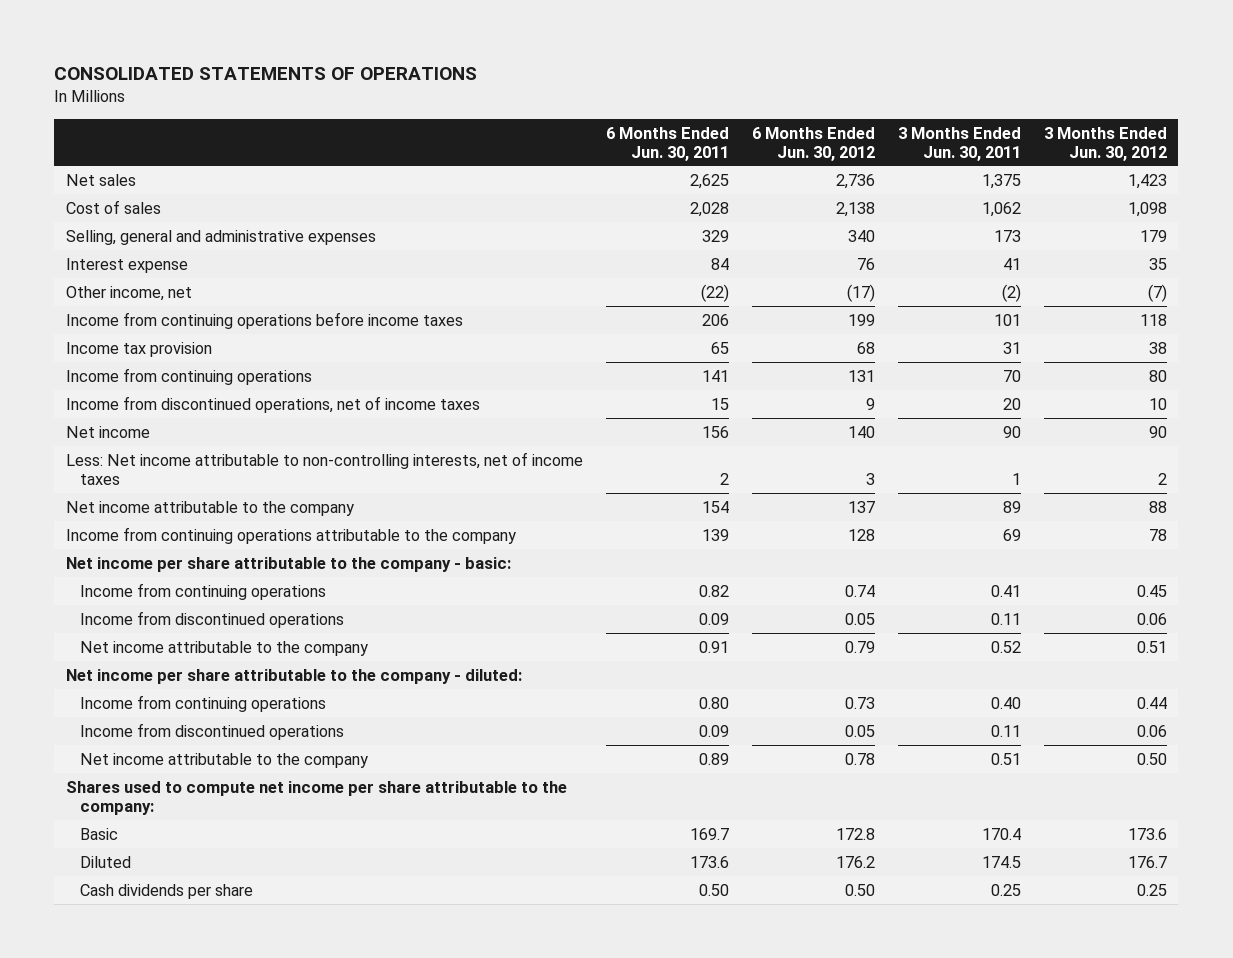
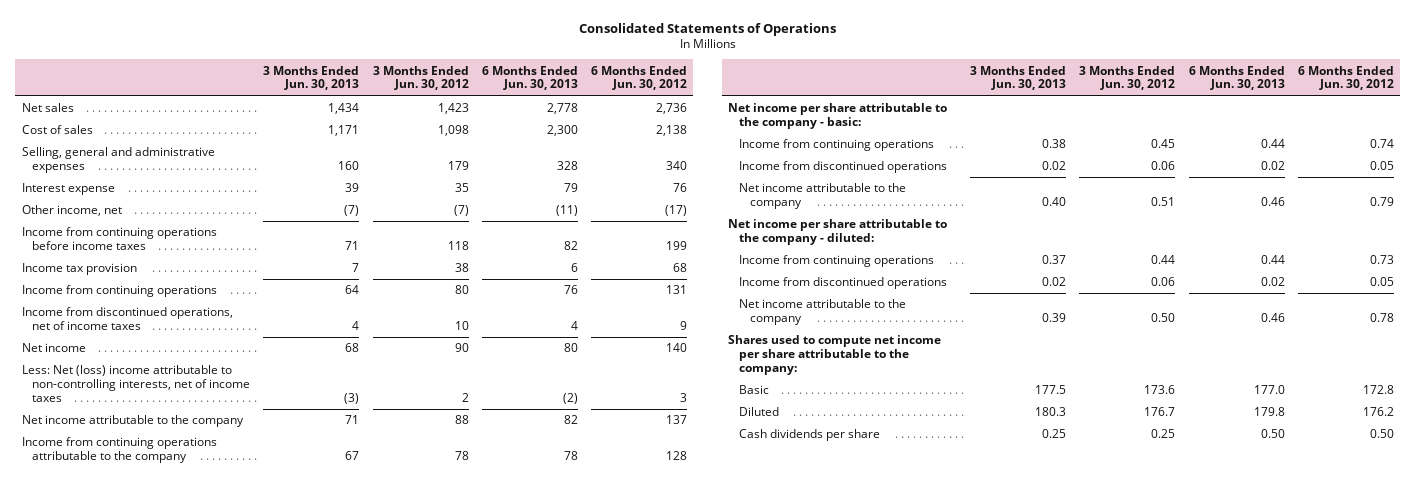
[54,66,478,80] CONSOLIDATED STATEMENTS OF OPERATIONS -> [578,22,836,36] Consolidated Statements of Operations
[605,126,729,161] 6 Months Ended Jun. 30, 2011 -> none
[897,126,1021,161] 3 Months Ended Jun. 30, 2011 -> none
none -> [263,65,360,91] 3 Months Ended Jun. 30, 2013
none -> [481,65,578,91] 6 Months Ended Jun. 30, 2013
[65,451,583,485] Less: Net income attributable to non-controlling interests, net of income taxes -> [21,365,251,402] Less: Net (loss) income attributable to non-controlling interests, net of income taxes

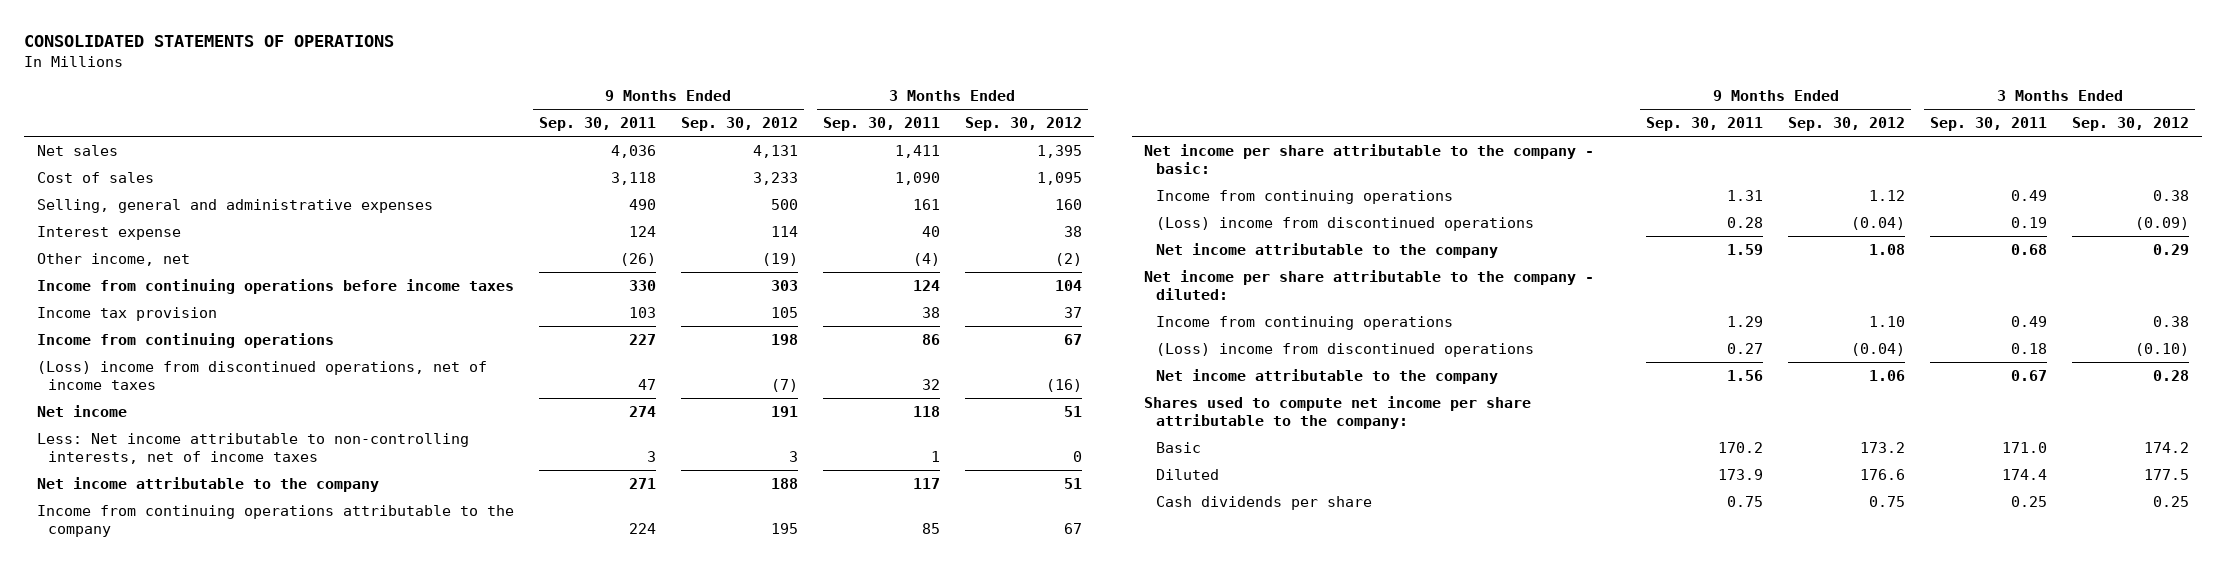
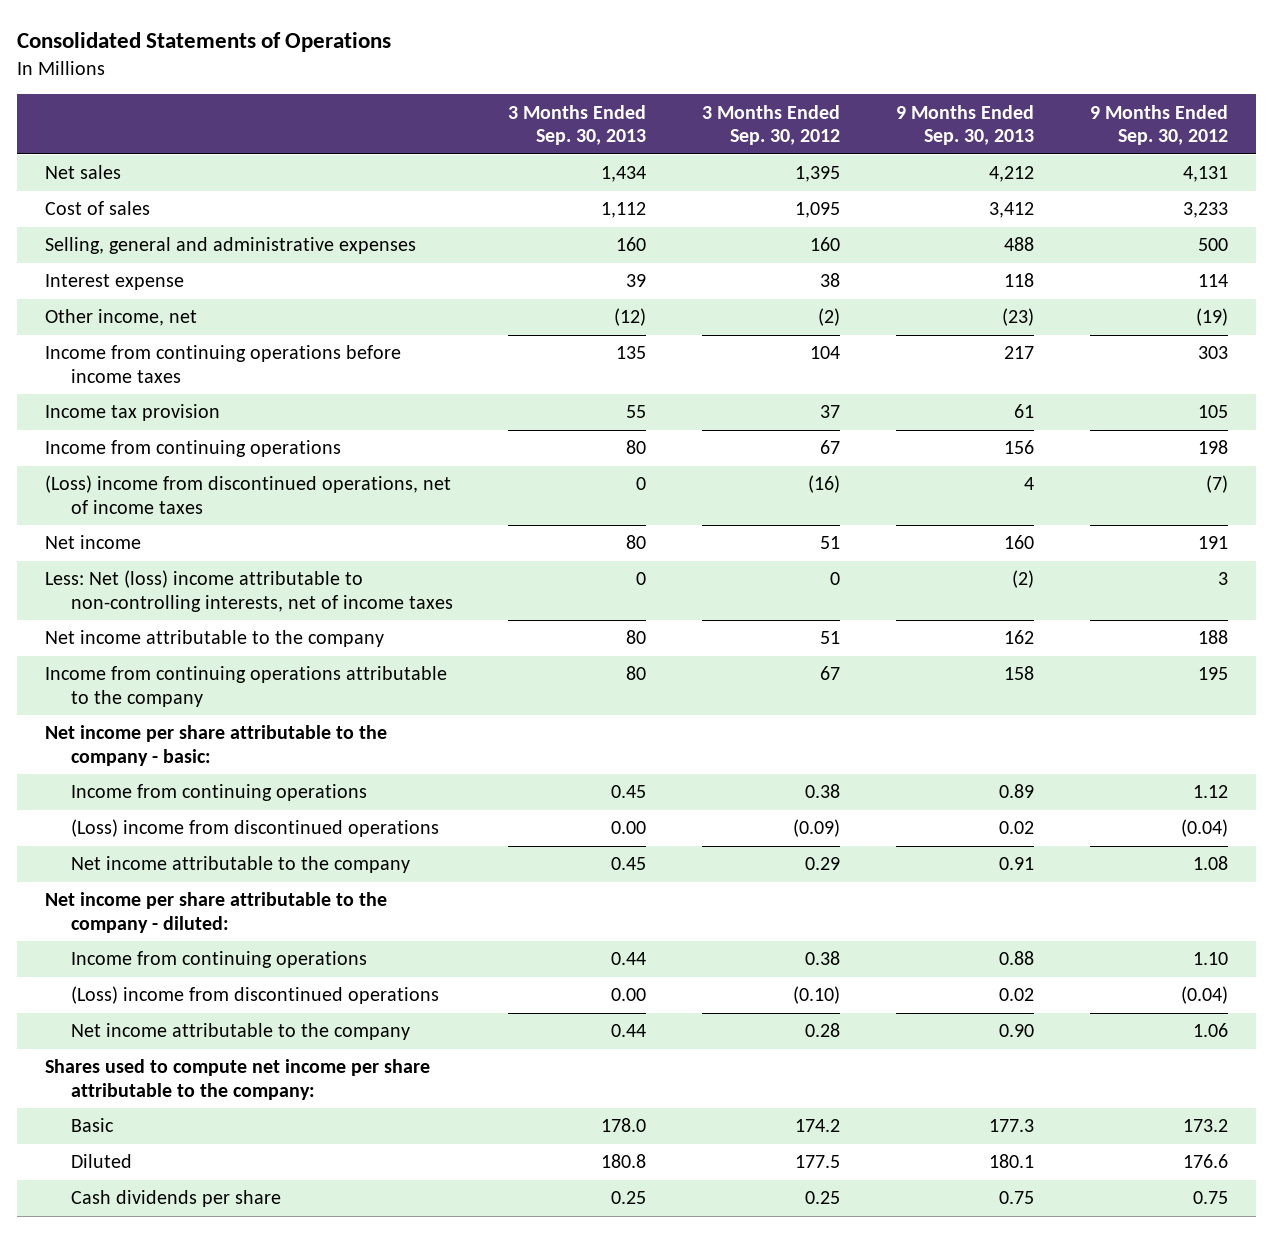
[24,35,395,48] CONSOLIDATED STATEMENTS OF OPERATIONS -> [17,31,392,52] Consolidated Statements of Operations
[538,117,656,132] Sep. 30, 2011 -> none
[822,117,940,132] Sep. 30, 2011 -> none
none -> [508,104,647,146] 3 Months Ended Sep. 30, 2013
none -> [896,104,1035,146] 9 Months Ended Sep. 30, 2013
[36,432,469,464] Less: Net income attributable to non-controlling interests, net of income taxes -> [44,570,453,612] Less: Net (loss) income attributable to non-controlling interests, net of income taxes

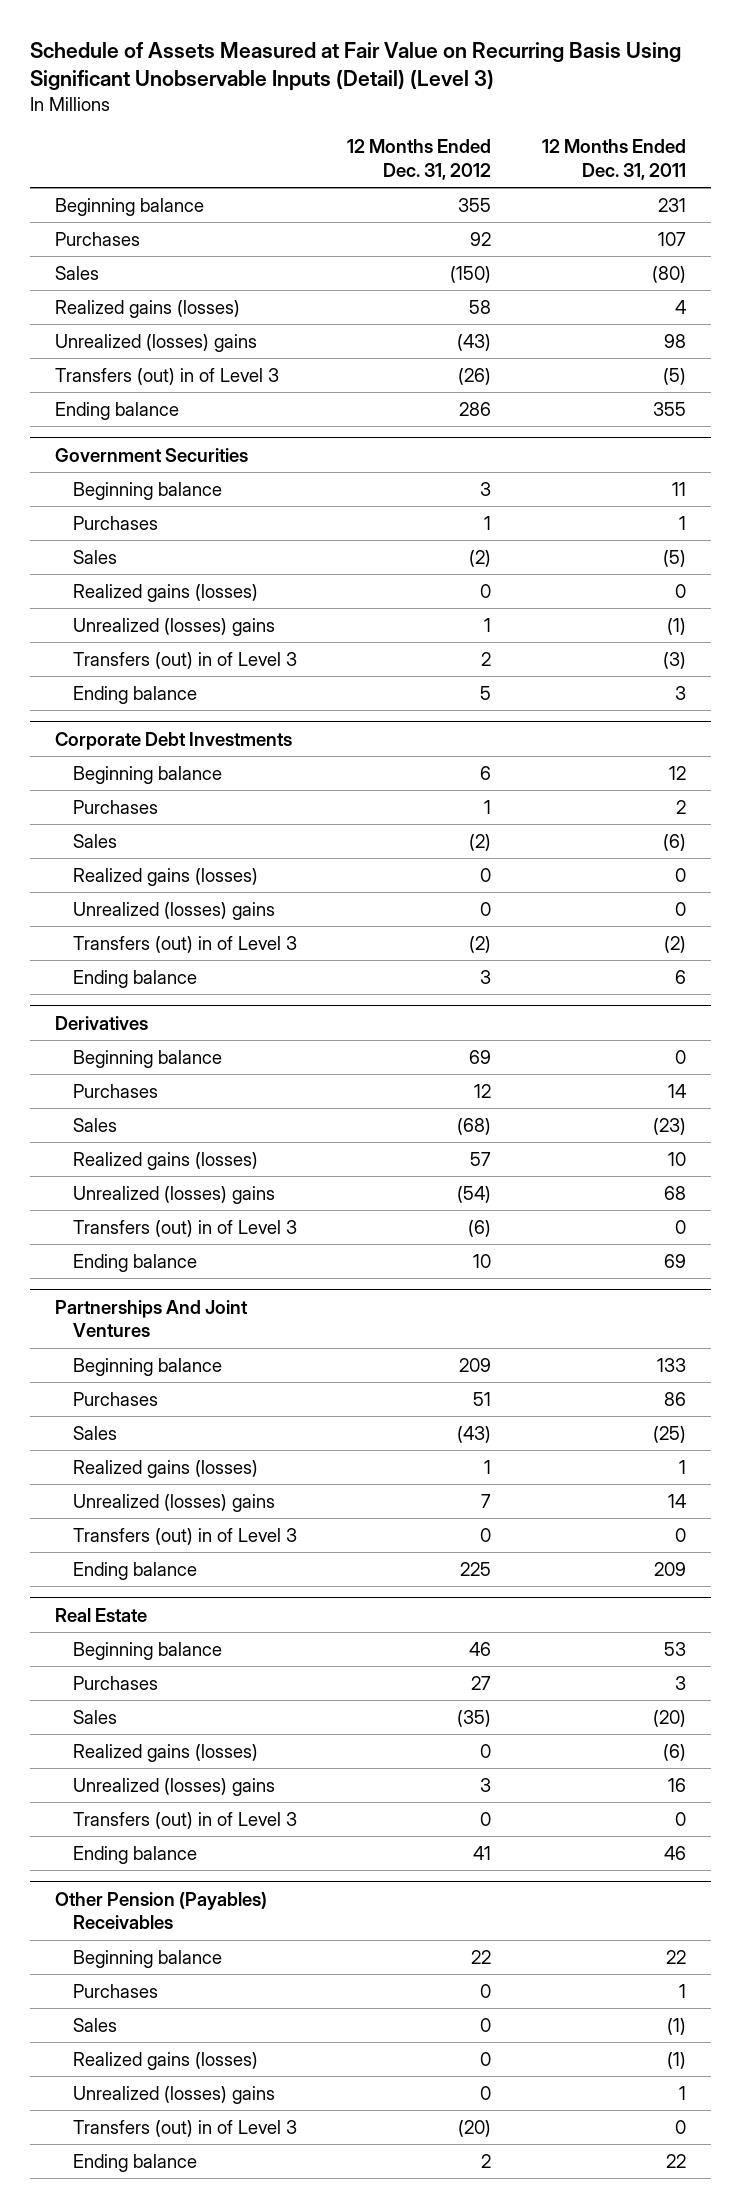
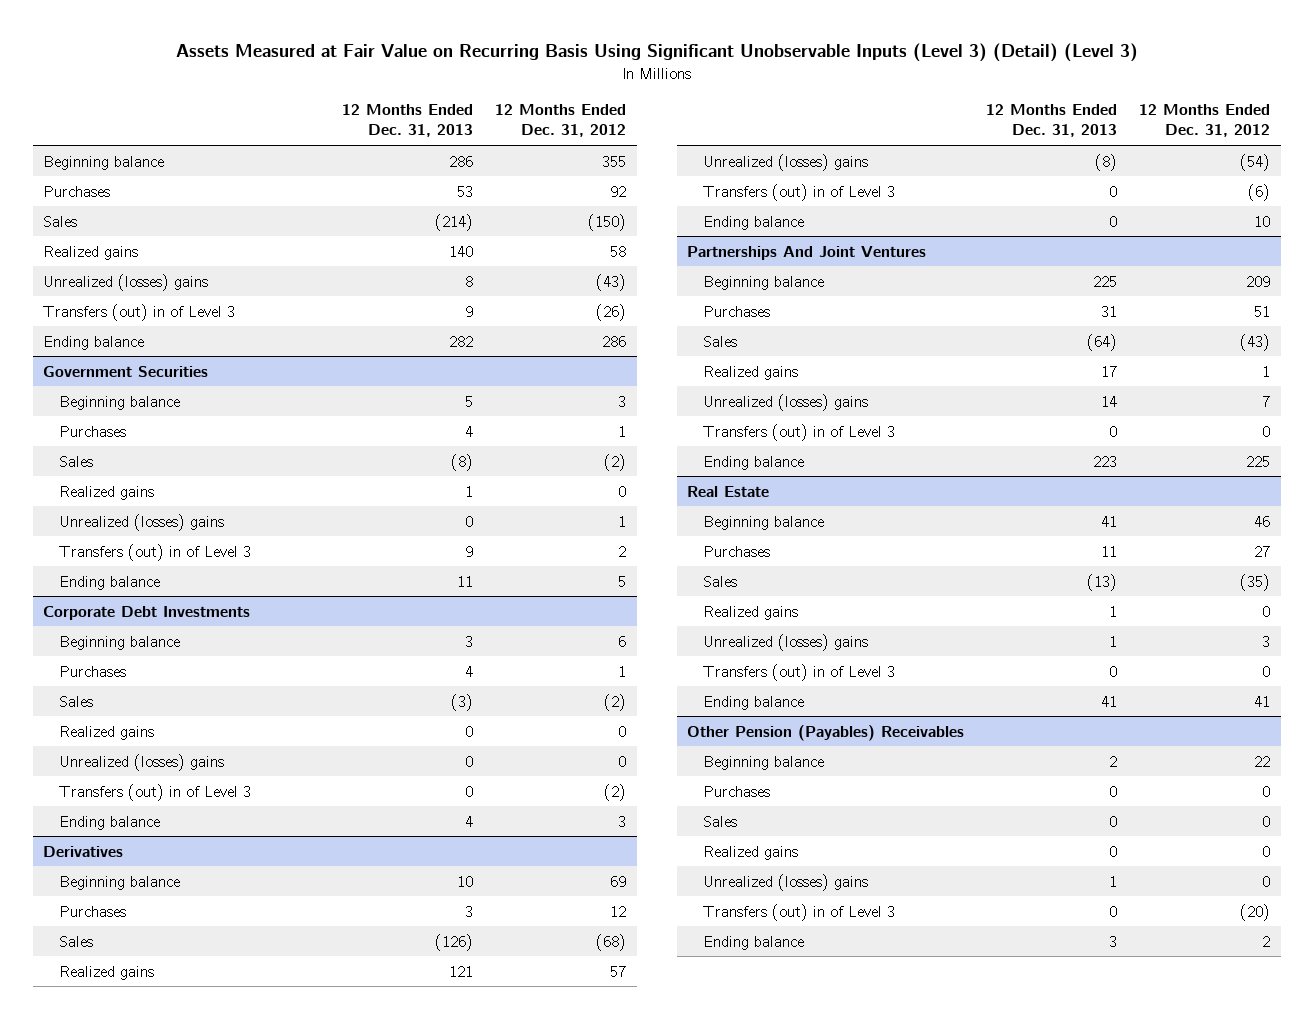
[29,42,681,92] Schedule of Assets Measured at Fair Value on Recurring Basis Using Significant Unobservable Inputs (Detail) (Level 3) -> [175,43,1138,63] Assets Measured at Fair Value on Recurring Basis Using Significant Unobservable Inputs (Level 3) (Detail) (Level 3)
[541,139,686,181] 12 Months Ended Dec. 31, 2011 -> none
none -> [342,104,474,138] 12 Months Ended Dec. 31, 2013
[54,299,240,318] Realized gains (losses) -> [43,245,139,260] Realized gains
[72,583,258,602] Realized gains (losses) -> [59,485,155,500] Realized gains
[72,867,258,886] Realized gains (losses) -> [59,725,155,740] Realized gains
[72,1151,258,1170] Realized gains (losses) -> [59,965,155,980] Realized gains
[72,1459,258,1478] Realized gains (losses) -> [703,365,799,380] Realized gains
[72,1743,258,1762] Realized gains (losses) -> [703,605,799,620] Realized gains
[72,2051,258,2070] Realized gains (losses) -> [703,845,799,860] Realized gains

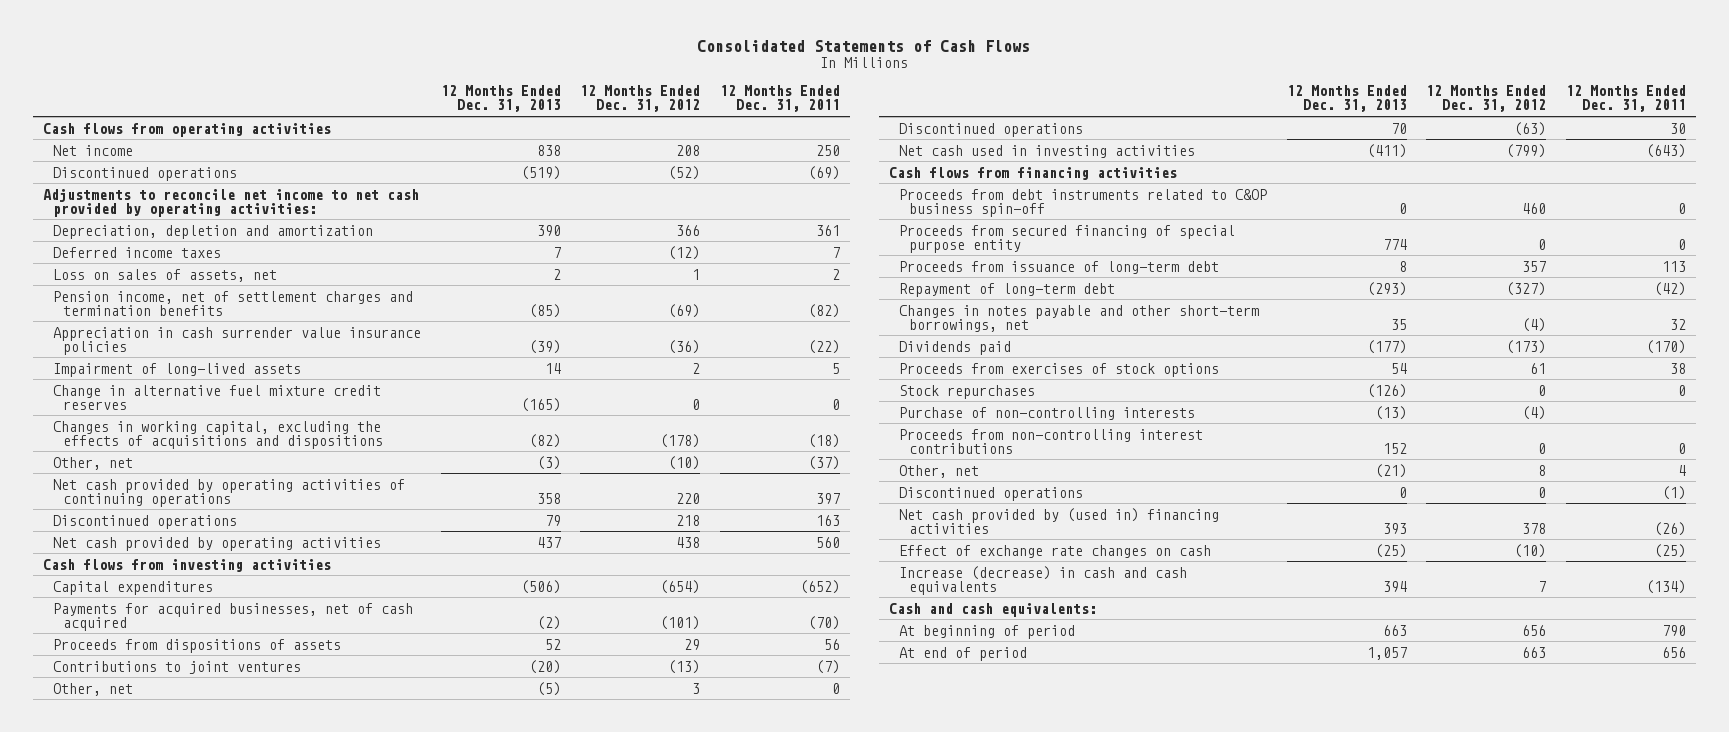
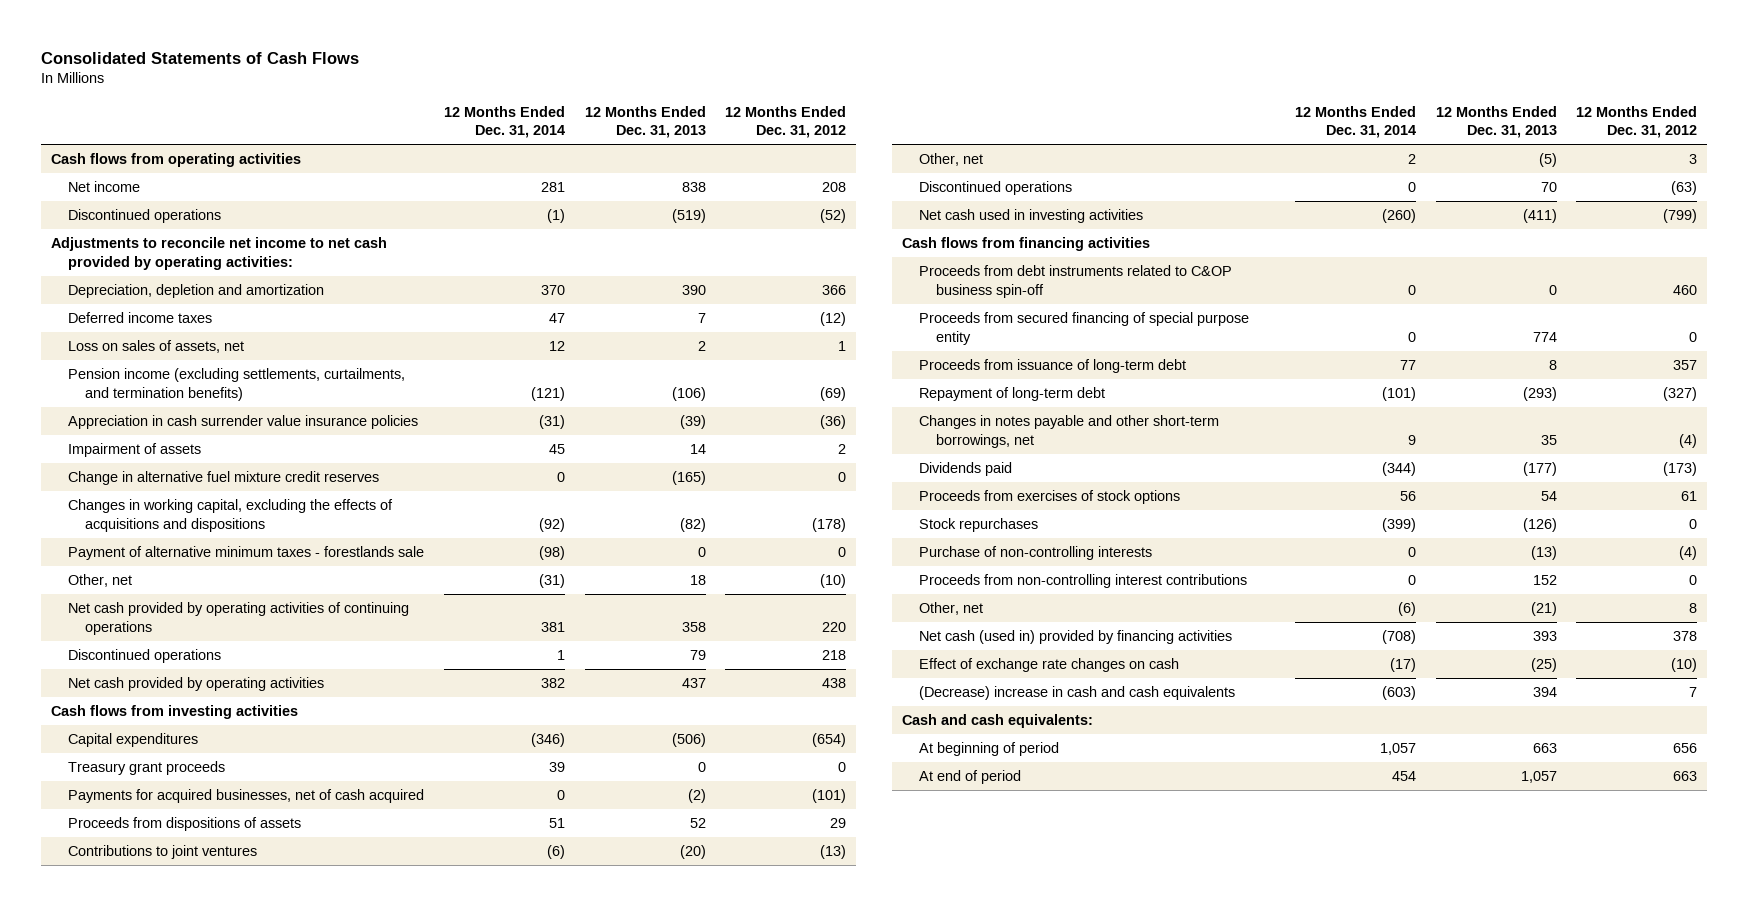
[719,85,840,113] 12 Months Ended Dec. 31, 2011 -> none
none -> [443,105,565,139] 12 Months Ended Dec. 31, 2014
[53,290,414,316] Pension income, net of settlement charges and termination benefits -> [68,368,406,401] Pension income (excluding settlements, curtailments, and termination benefits)
[528,303,561,318] (85) -> [671,386,706,401] (106)
[53,362,302,377] Impairment of long-lived assets -> [68,443,202,458] Impairment of assets
none -> [68,546,425,561] Payment of alternative minimum taxes - forestlands sale
[536,455,561,470] (3) -> [689,575,706,586] 18
none -> [68,761,226,776] Treasury grant proceeds
[898,486,1083,501] Discontinued operations -> none
[898,507,1219,534] Net cash provided by (used in) financing activities -> [919,630,1233,645] Net cash (used in) provided by financing activities
[898,565,1187,595] Increase (decrease) in cash and cash equivalents -> [919,686,1236,701] (Decrease) increase in cash and cash equivalents

